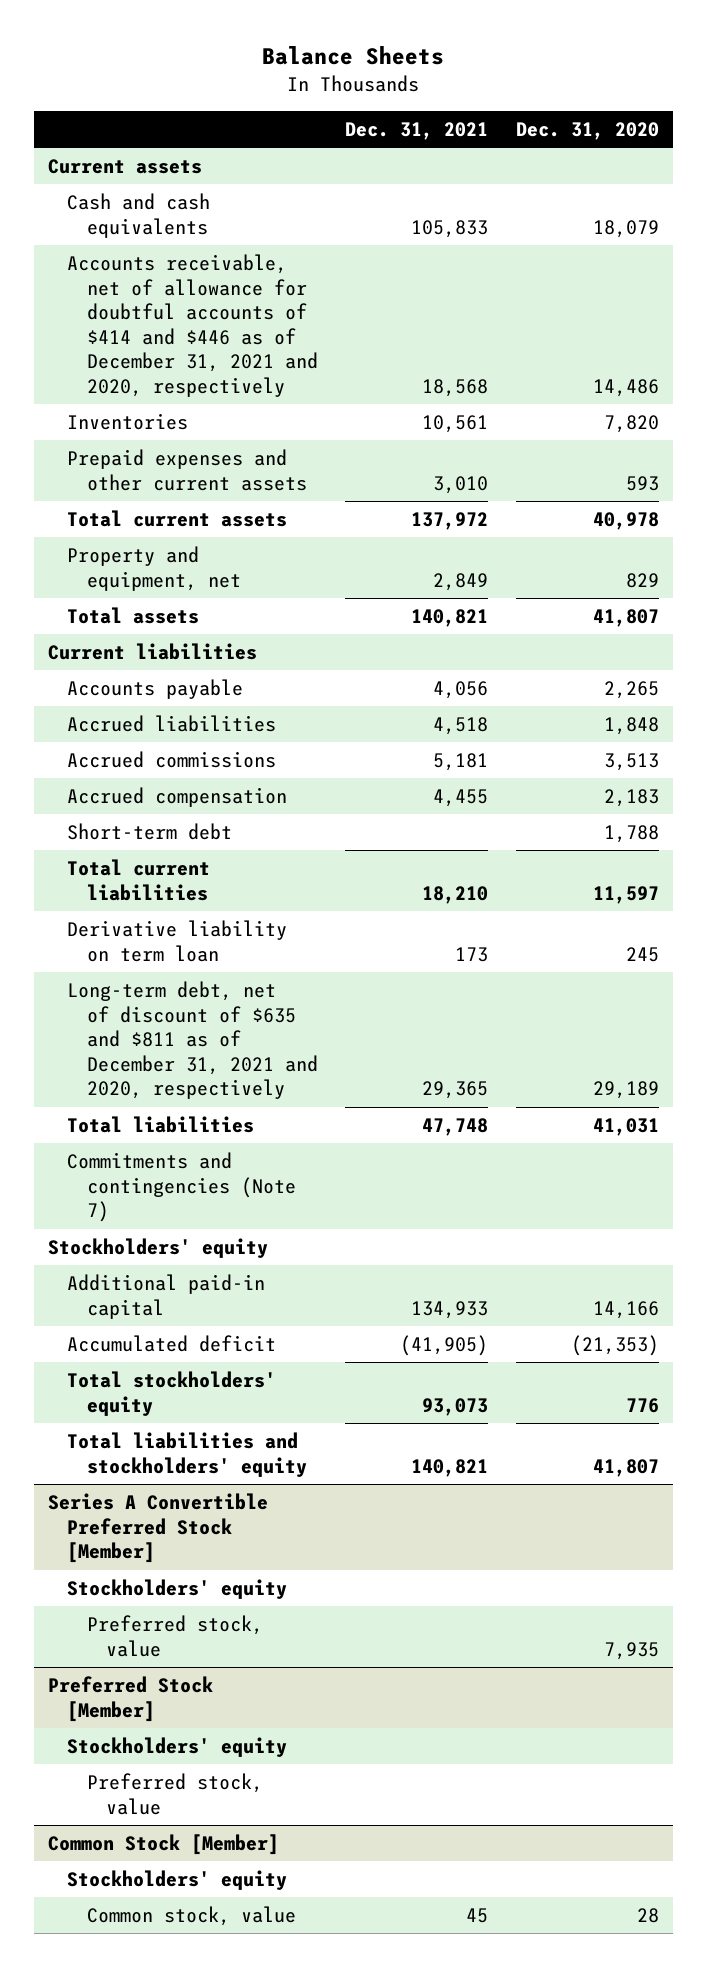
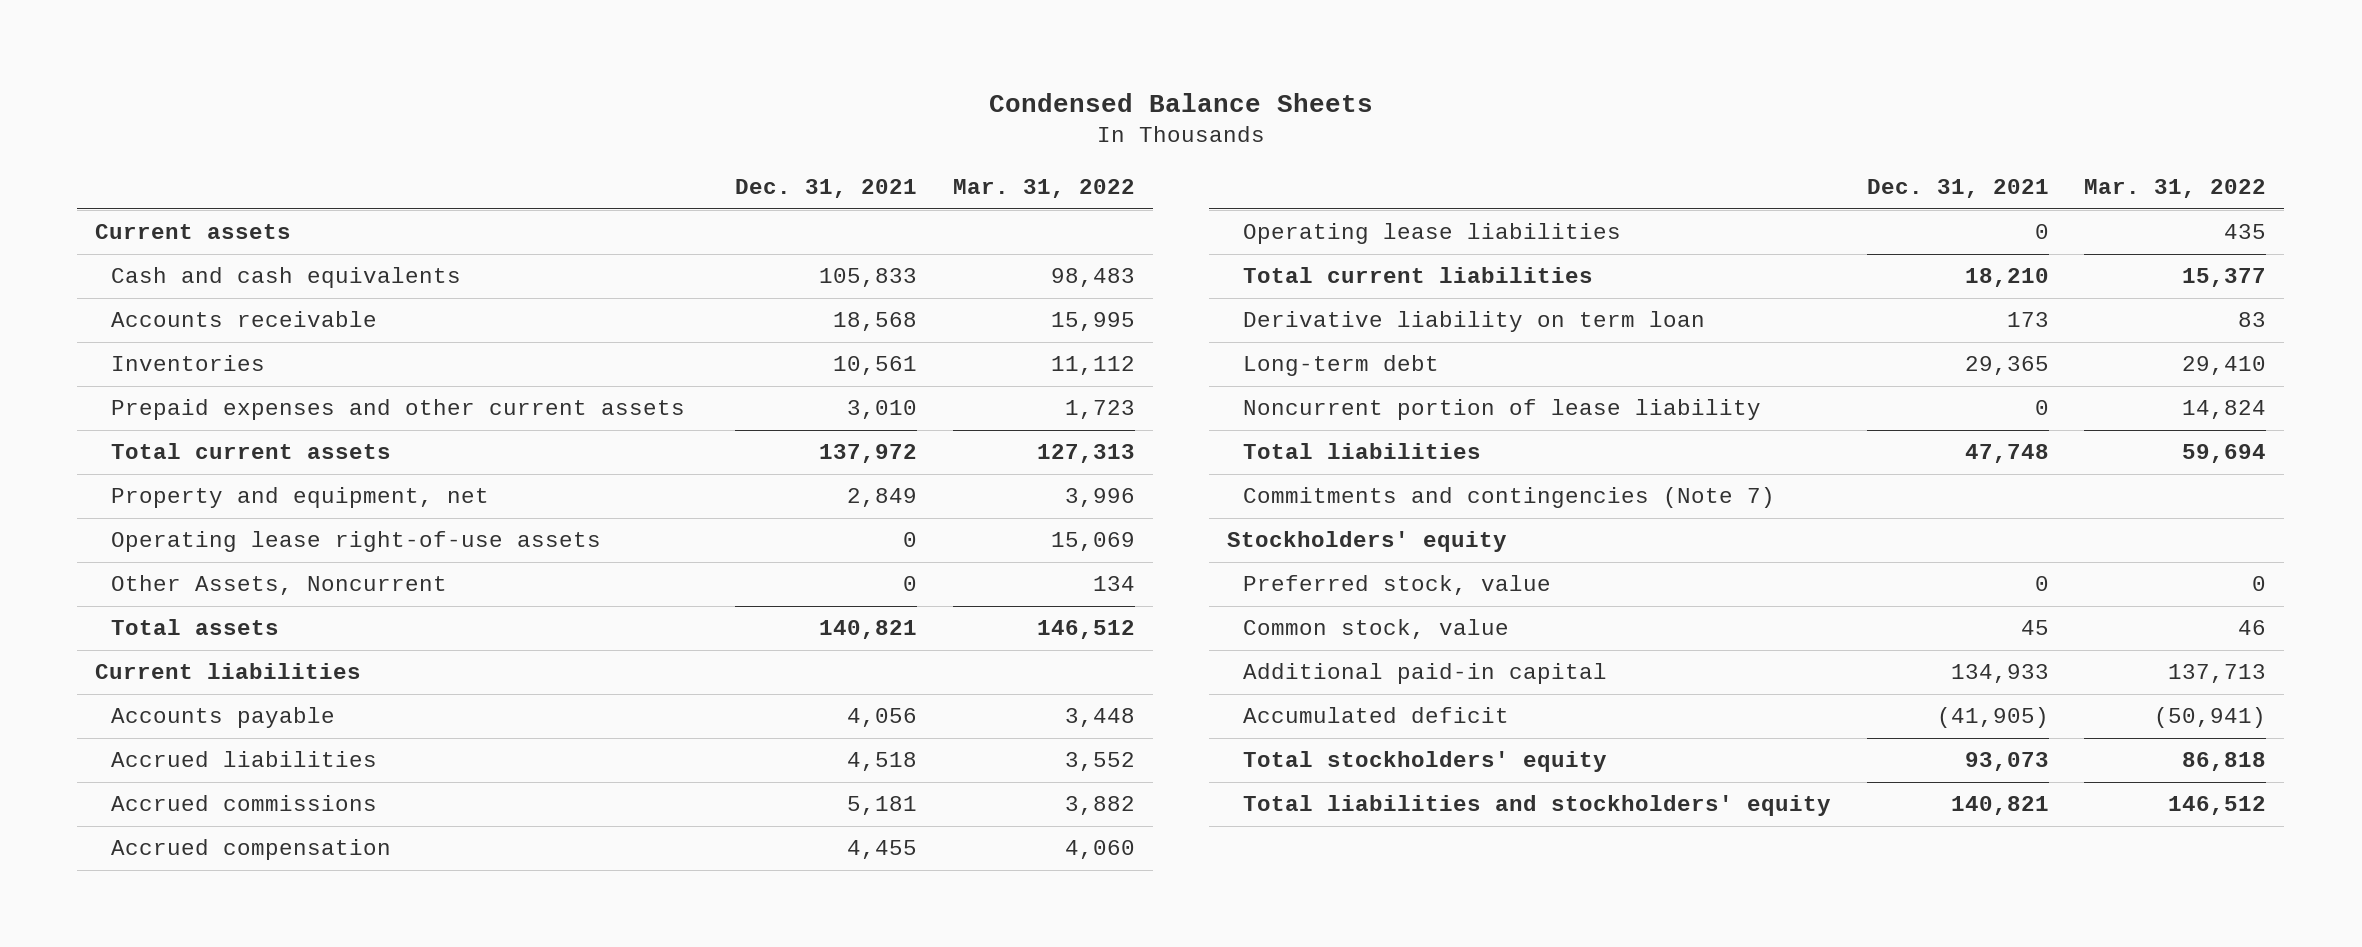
[262,46,445,66] Balance Sheets -> [988,93,1373,113] Condensed Balance Sheets
[516,121,660,140] Dec. 31, 2020 -> none
none -> [952,179,1135,199] Mar. 31, 2022
[67,254,318,398] Accounts receivable, net of allowance for doubtful accounts of $414 and $446 as of December 31, 2021 and 2020, respectively -> [110,311,377,328] Accounts receivable
none -> [110,531,601,553] Operating lease right-of-use assets
none -> [110,575,447,596] Other Assets, Noncurrent
[67,823,233,841] Short-term debt -> none
none -> [1242,223,1621,245] Operating lease liabilities
[67,981,318,1100] Long-term debt, net of discount of $635 and $811 as of December 31, 2021 and 2020, respectively -> [1242,355,1439,377] Long-term debt
none -> [1242,399,1761,421] Noncurrent portion of lease liability
none -> [1242,575,1551,596] Preferred stock, value
none -> [1242,619,1509,640] Common stock, value
[47,1493,268,1564] Series A Convertible Preferred Stock [Member] -> none
[67,1579,288,1600] Stockholders' equity -> none
[86,1615,263,1657] Preferred stock, value -> none
[47,1676,213,1722] Preferred Stock [Member] -> none
[67,1737,288,1758] Stockholders' equity -> none
[86,1773,263,1815] Preferred stock, value -> none
[47,1834,279,1856] Common Stock [Member] -> none
[67,1870,288,1891] Stockholders' equity -> none
[86,1906,296,1927] Common stock, value -> none

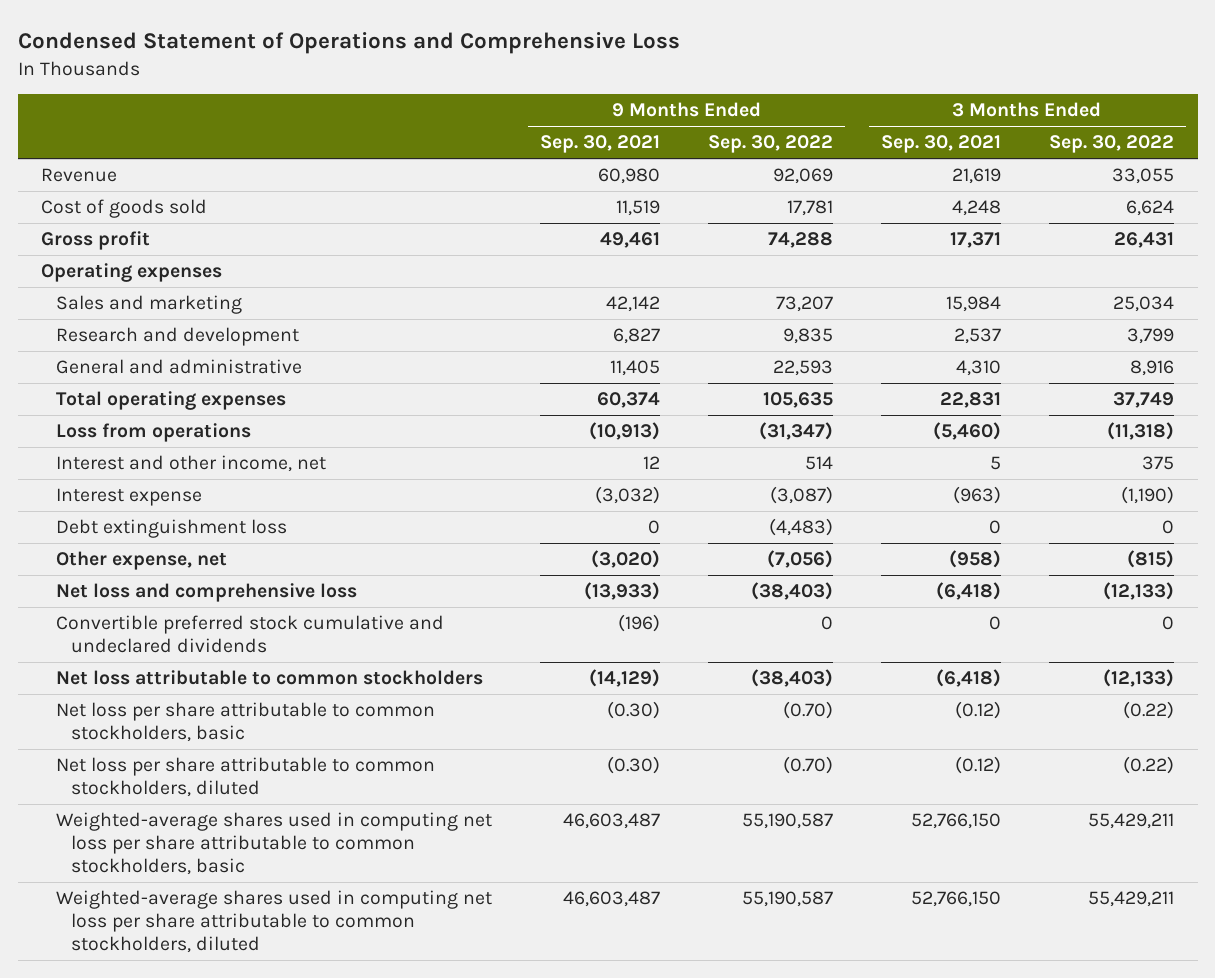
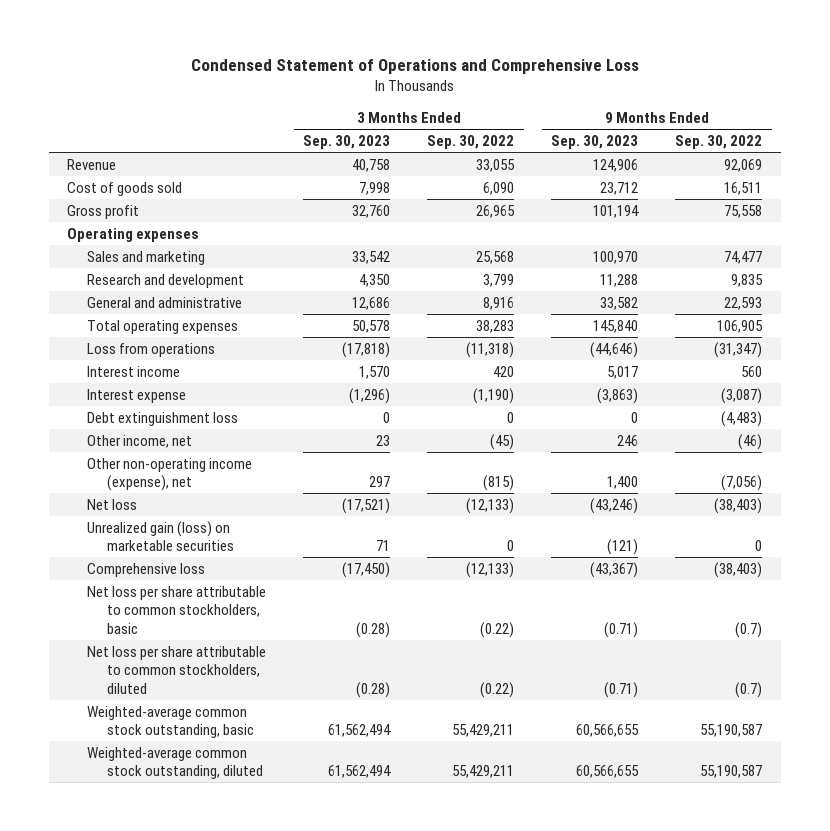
[540,135,661,154] Sep. 30, 2021 -> none
[880,135,1001,154] Sep. 30, 2021 -> none
none -> [303,135,391,150] Sep. 30, 2023
none -> [551,135,639,150] Sep. 30, 2023
[787,200,834,217] 17,781 -> [724,181,763,195] 16,511
[1125,200,1174,217] 6,624 -> [483,181,515,195] 6,090
[768,232,834,249] 74,288 -> [724,204,763,218] 75,558
[1113,232,1174,249] 26,431 -> [476,204,516,218] 26,965
[776,296,834,313] 73,207 -> [724,250,763,264] 74,477
[1112,296,1174,313] 25,034 -> [476,250,515,264] 25,568
[763,392,834,409] 105,635 -> [717,319,764,333] 106,905
[1112,392,1174,409] 37,749 -> [476,319,515,333] 38,283
[56,455,327,473] Interest and other income, net -> [86,365,180,377] Interest income
[805,456,834,471] 514 -> [741,365,763,377] 560
[1141,456,1174,471] 375 -> [493,365,515,377] 420
[56,615,445,653] Convertible preferred stock cumulative and undeclared dividends -> none
none -> [86,434,192,448] Other income, net
[56,551,228,571] Other expense, net -> [86,457,252,492] Other non-operating income (expense), net
[56,583,358,603] Net loss and comprehensive loss -> [86,498,137,510] Net loss
none -> [86,520,234,552] Unrealized gain (loss) on marketable securities
[56,670,484,686] Net loss attributable to common stockholders -> [86,562,205,577] Comprehensive loss
[783,701,834,720] (0.70) -> [735,621,763,638] (0.7)
[783,756,834,775] (0.70) -> [735,681,763,698] (0.7)
[56,812,493,875] Weighted-average shares used in computing net loss per share attributable to common stockholders, basic -> [86,705,254,739] Weighted-average common stock outstanding, basic
[56,890,493,953] Weighted-average shares used in computing net loss per share attributable to common stockholders, diluted -> [86,746,263,780] Weighted-average common stock outstanding, diluted

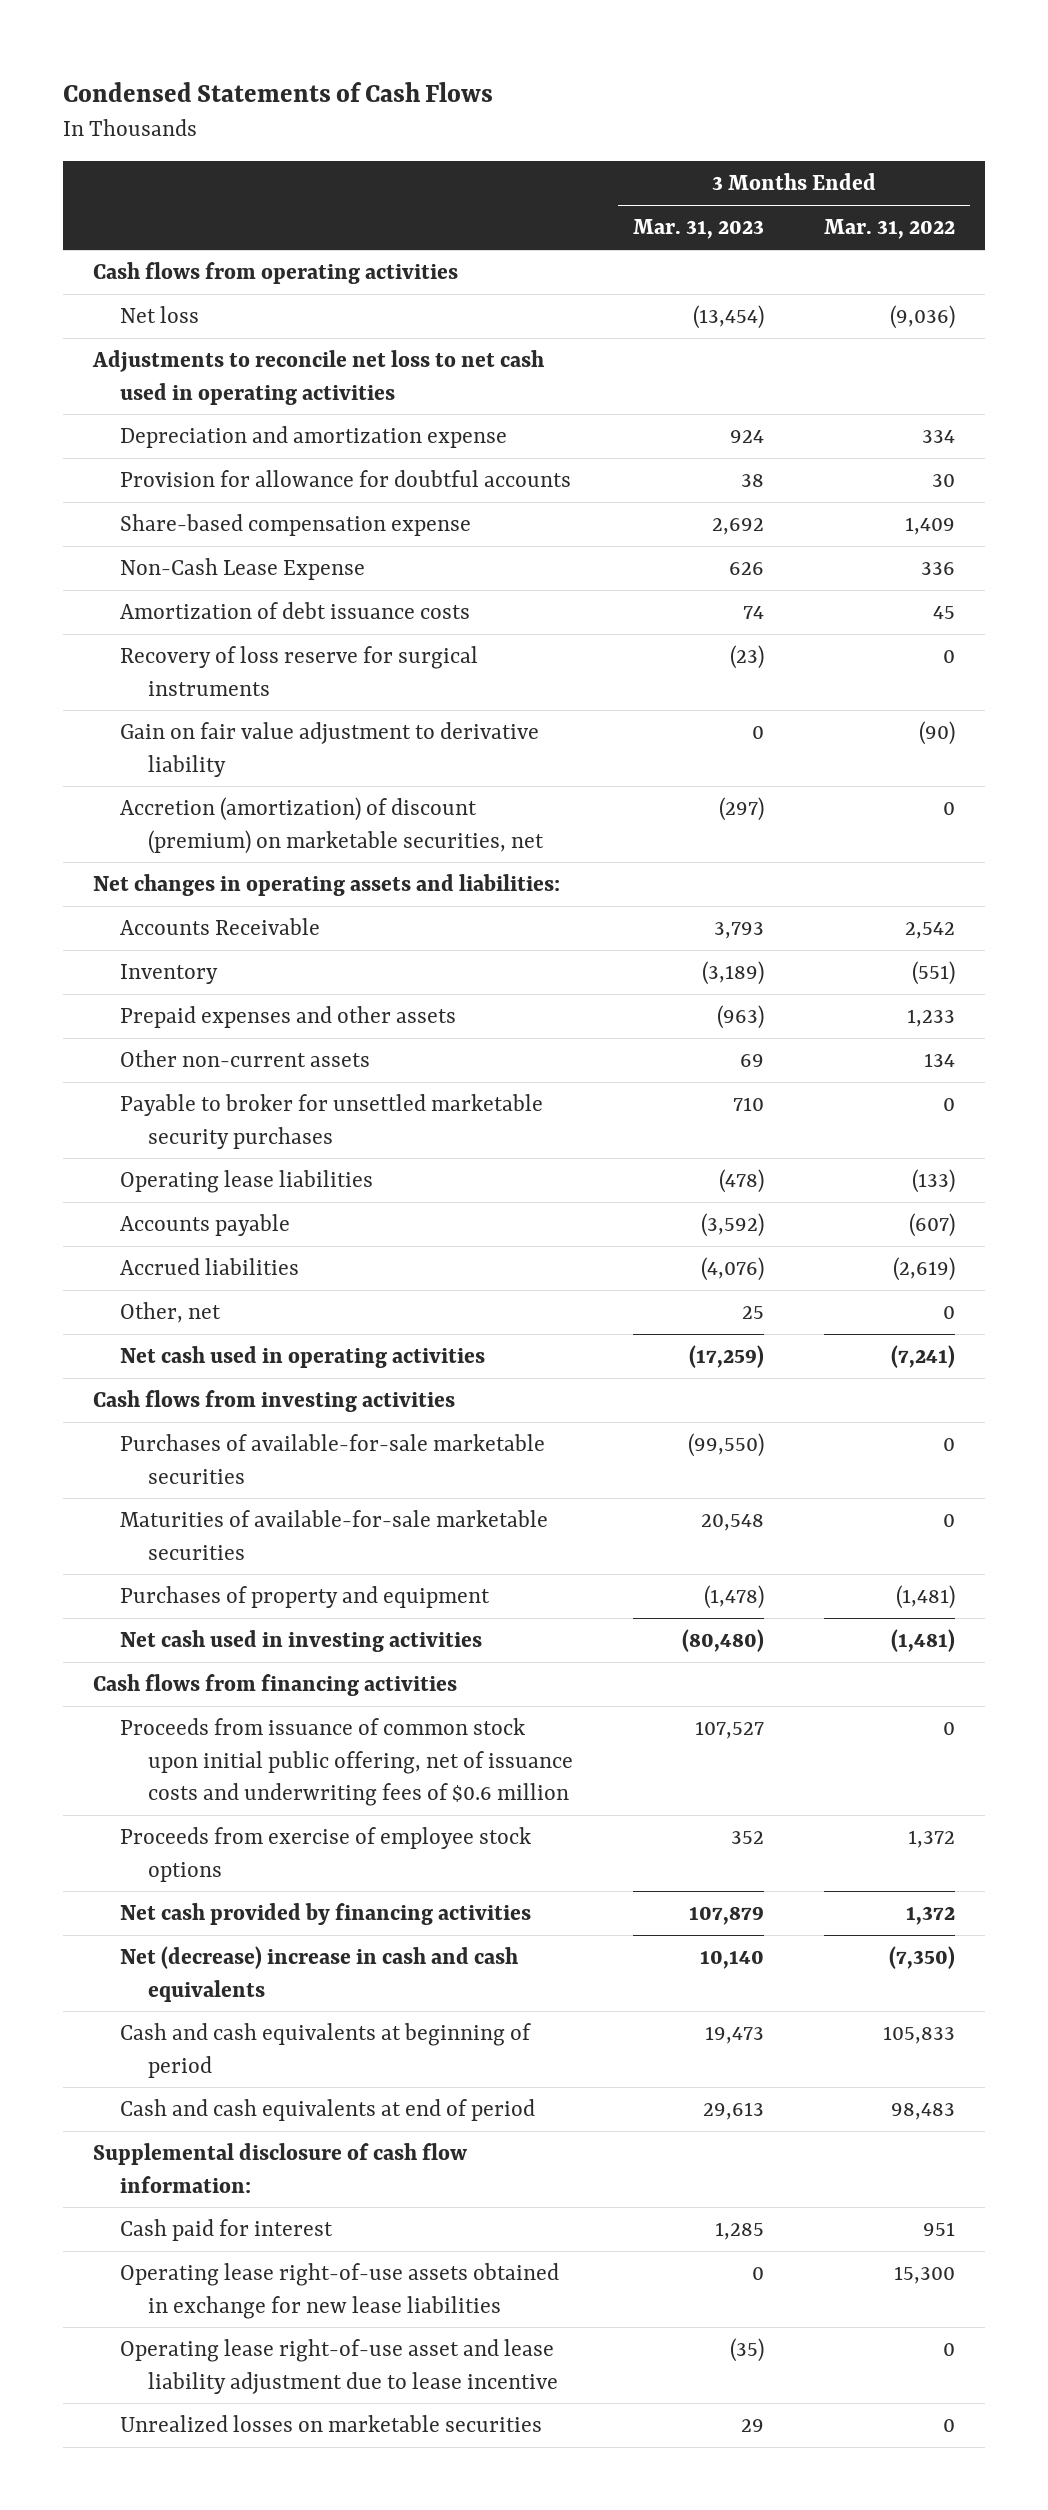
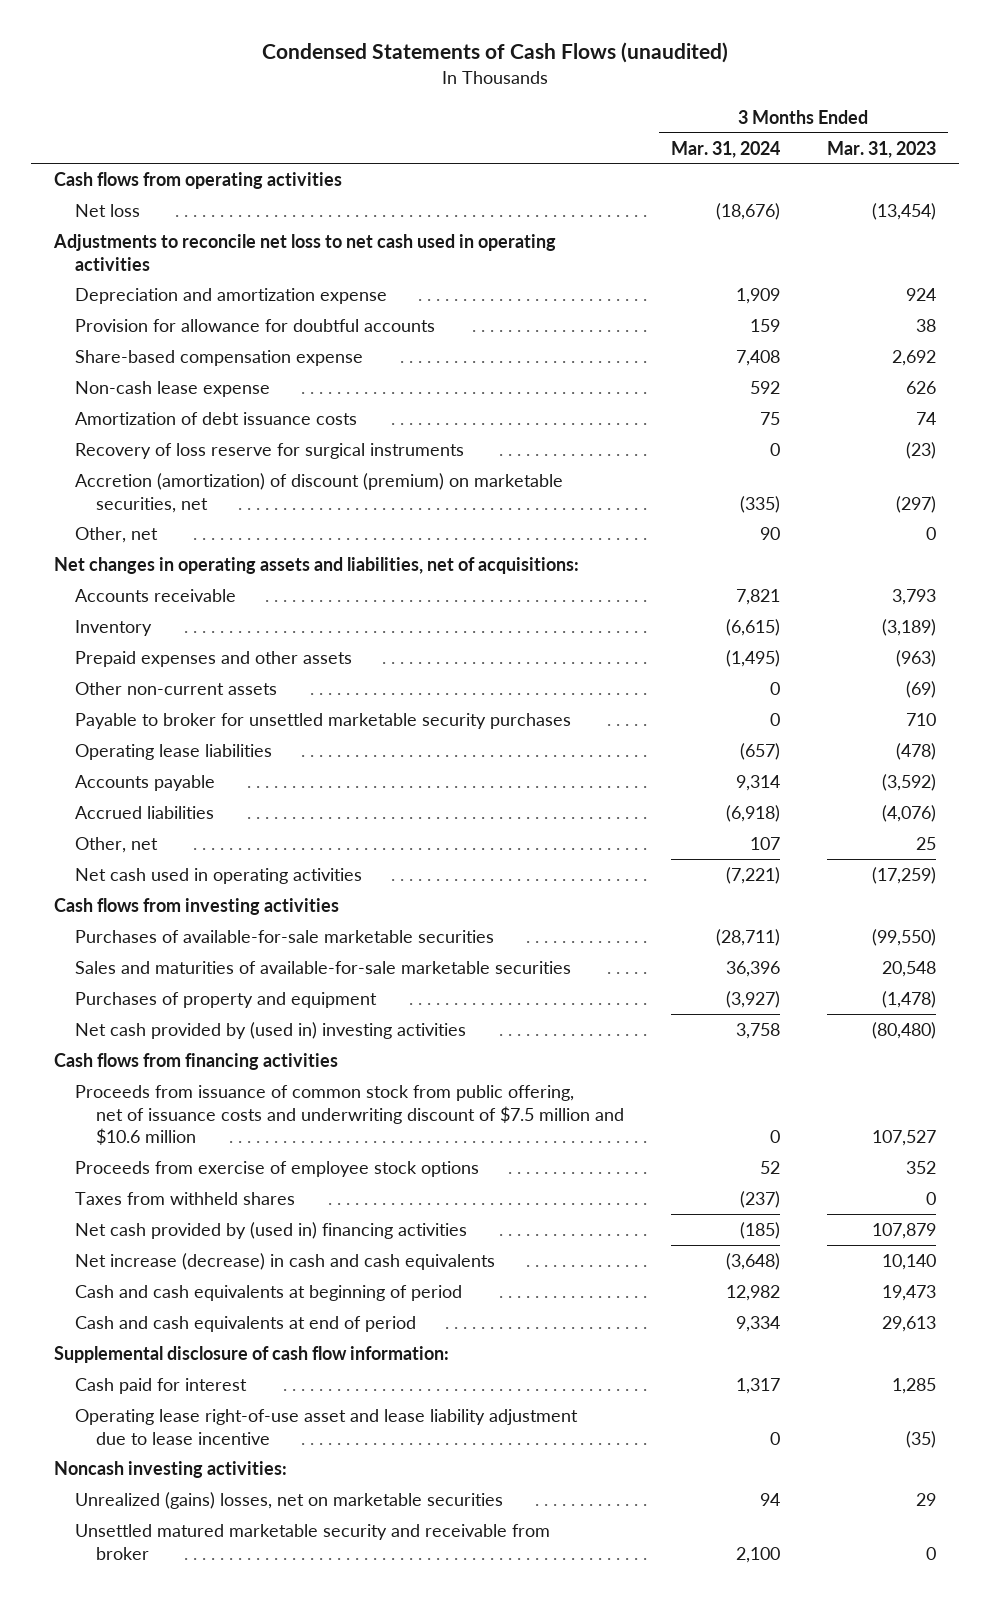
[63,82,494,103] Condensed Statements of Cash Flows -> [262,42,729,64] Condensed Statements of Cash Flows (unaudited)
[823,219,955,240] Mar. 31, 2022 -> none
none -> [670,140,780,158] Mar. 31, 2024
[120,558,366,581] Non-Cash Lease Expense -> [75,380,271,397] Non-cash lease expense
[120,722,540,777] Gain on fair value adjustment to derivative liability -> none
none -> [75,526,159,543] Other, net
[93,874,561,897] Net changes in operating assets and liabilities: -> [54,556,580,574] Net changes in operating assets and liabilities, net of acquisitions:
[120,918,321,936] Accounts Receivable -> [75,588,237,602] Accounts receivable
[739,1054,764,1068] 69 -> [905,680,936,698] (69)
[120,1510,549,1560] Maturities of available-for-sale marketable securities -> [75,960,572,974] Sales and maturities of available-for-sale marketable securities
[120,1630,483,1653] Net cash used in investing activities -> [75,1021,467,1039] Net cash provided by (used in) investing activities
[120,1718,573,1807] Proceeds from issuance of common stock upon initial public offering, net of issuance costs and underwriting fees of $0.6 million -> [75,1084,624,1146] Proceeds from issuance of common stock from public offering, net of issuance costs and underwriting discount of $7.5 million and $10.6 million
none -> [75,1191,296,1205] Taxes from withheld shares
[120,1903,532,1926] Net cash provided by financing activities -> [75,1221,468,1239] Net cash provided by (used in) financing activities
[120,1946,519,2002] Net (decrease) increase in cash and cash equivalents -> [75,1252,496,1270] Net increase (decrease) in cash and cash equivalents
[120,2263,560,2319] Operating lease right-of-use assets obtained in exchange for new lease liabilities -> none
none -> [54,1460,288,1478] Noncash investing activities:
[120,2415,543,2433] Unrealized losses on marketable securities -> [75,1491,504,1509] Unrealized (gains) losses, net on marketable securities
none -> [75,1523,551,1560] Unsettled matured marketable security and receivable from broker

